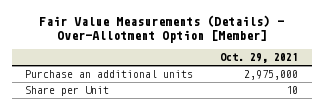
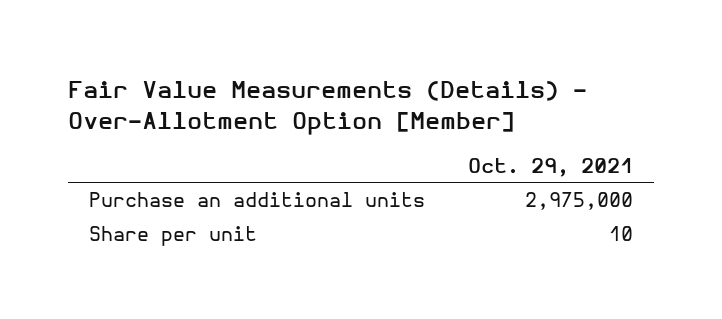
[25,86,110,97] Share per Unit -> [89,226,258,247] Share per unit

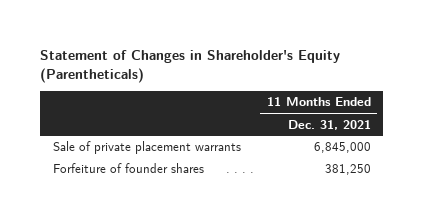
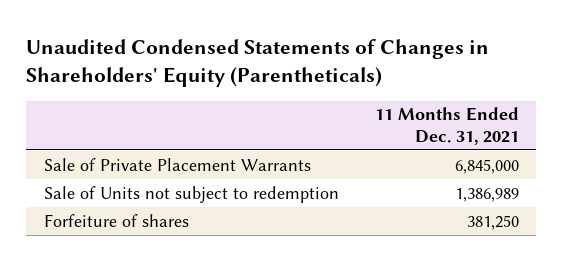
[40,49,341,83] Statement of Changes in Shareholder's Equity (Parentheticals) -> [26,39,490,88] Unaudited Condensed Statements of Changes in Shareholders' Equity (Parentheticals)
[53,141,242,155] Sale of private placement warrants -> [43,157,311,171] Sale of Private Placement Warrants
none -> [43,185,339,203] Sale of Units not subject to redemption
[53,163,205,174] Forfeiture of founder shares -> [43,213,189,227] Forfeiture of shares

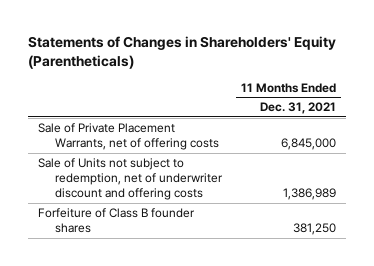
[26,39,490,88] Unaudited Condensed Statements of Changes in Shareholders' Equity (Parentheticals) -> [28,35,337,69] Statements of Changes in Shareholders' Equity (Parentheticals)
[43,157,311,171] Sale of Private Placement Warrants -> [37,123,219,151] Sale of Private Placement Warrants, net of offering costs
[43,185,339,203] Sale of Units not subject to redemption -> [37,158,223,201] Sale of Units not subject to redemption, net of underwriter discount and offering costs
[43,213,189,227] Forfeiture of shares -> [37,208,195,234] Forfeiture of Class B founder shares

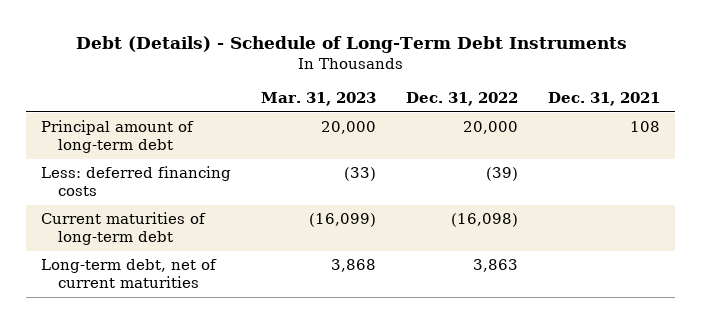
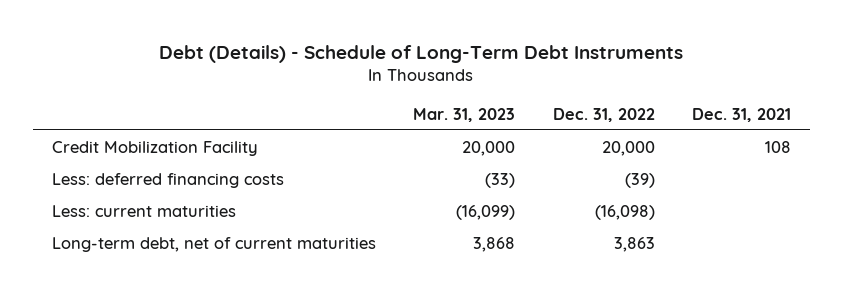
[41,120,195,154] Principal amount of long-term debt -> [51,141,258,157] Credit Mobilization Facility
[41,212,207,246] Current maturities of long-term debt -> [51,205,236,218] Less: current maturities

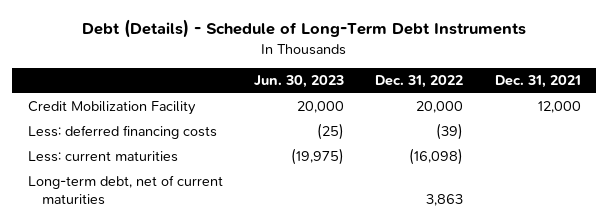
[413,107,516,122] Mar. 31, 2023 -> none
none -> [253,75,344,89] Jun. 30, 2023
[764,141,791,154] 108 -> [537,101,581,114] 12,000

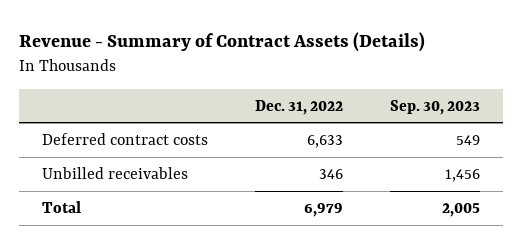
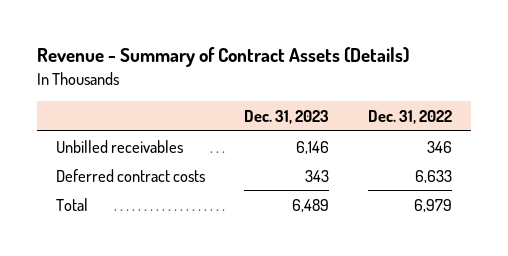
[389,99,480,115] Sep. 30, 2023 -> none
none -> [243,110,329,125] Dec. 31, 2023
[42,132,209,145] Deferred contract costs -> [56,168,206,182] Deferred contract costs

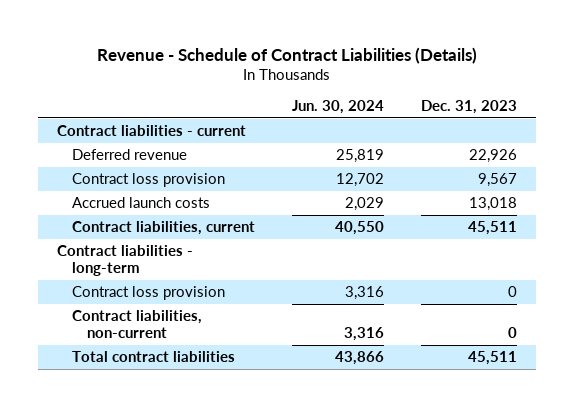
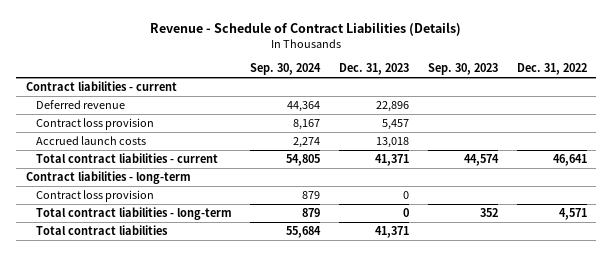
[292,100,385,115] Jun. 30, 2024 -> none
none -> [250,63,322,76] Sep. 30, 2024
none -> [427,63,498,76] Sep. 30, 2023
none -> [516,63,587,76] Dec. 31, 2022
[469,148,518,163] 22,926 -> [376,100,410,112] 22,896
[478,172,518,187] 9,567 -> [382,118,410,130] 5,457
[72,220,256,235] Contract liabilities, current -> [35,152,218,163] Total contract liabilities - current
[468,220,518,235] 45,511 -> [375,153,410,166] 41,371
[72,309,203,338] Contract liabilities, non-current -> [35,206,232,220] Total contract liabilities - long-term
[468,350,518,365] 45,511 -> [375,225,410,238] 41,371

